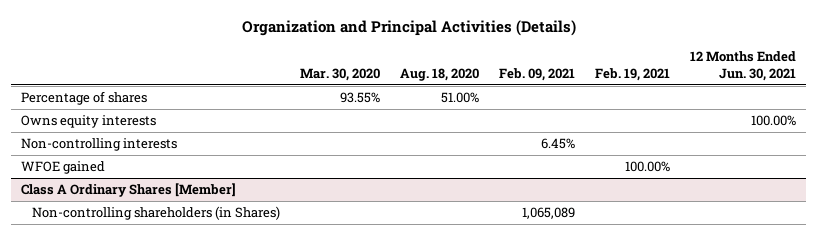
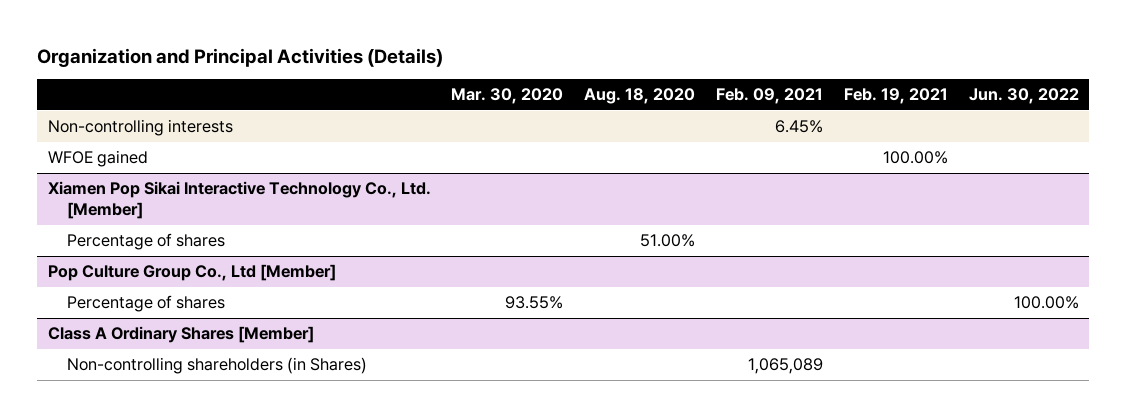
[689,51,796,81] 12 Months Ended Jun. 30, 2021 -> none
none -> [968,88,1079,105] Jun. 30, 2022
[21,91,148,106] Percentage of shares -> none
[21,115,157,129] Owns equity interests -> none
none -> [47,181,431,220] Xiamen Pop Sikai Interactive Technology Co., Ltd. [Member]
none -> [67,233,226,251] Percentage of shares
none -> [47,264,336,282] Pop Culture Group Co., Ltd [Member]
none -> [67,295,226,313] Percentage of shares

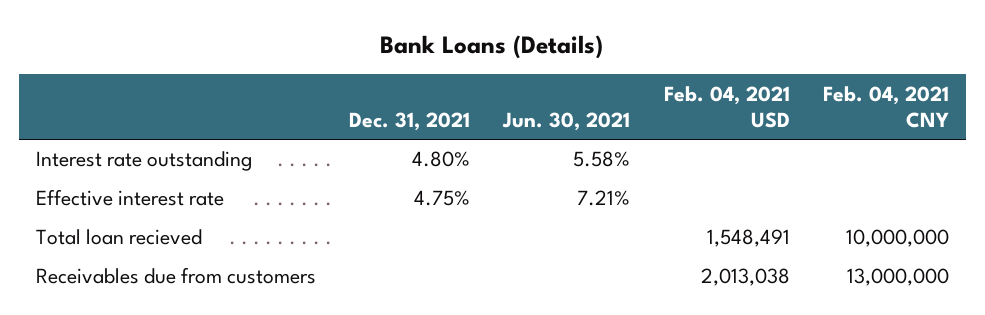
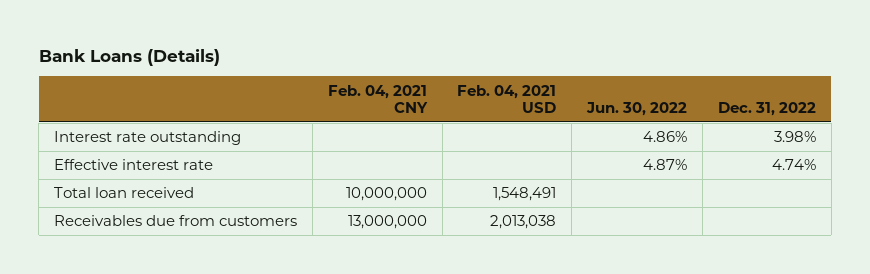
[349,111,471,131] Dec. 31, 2021 -> none
[502,111,631,131] Jun. 30, 2021 -> none
none -> [586,102,688,117] Jun. 30, 2022
none -> [717,102,816,117] Dec. 31, 2022
[35,229,202,246] Total loan recieved -> [53,187,194,199] Total loan received

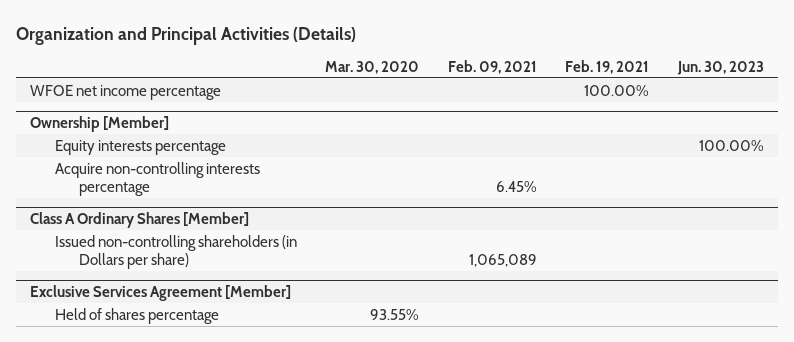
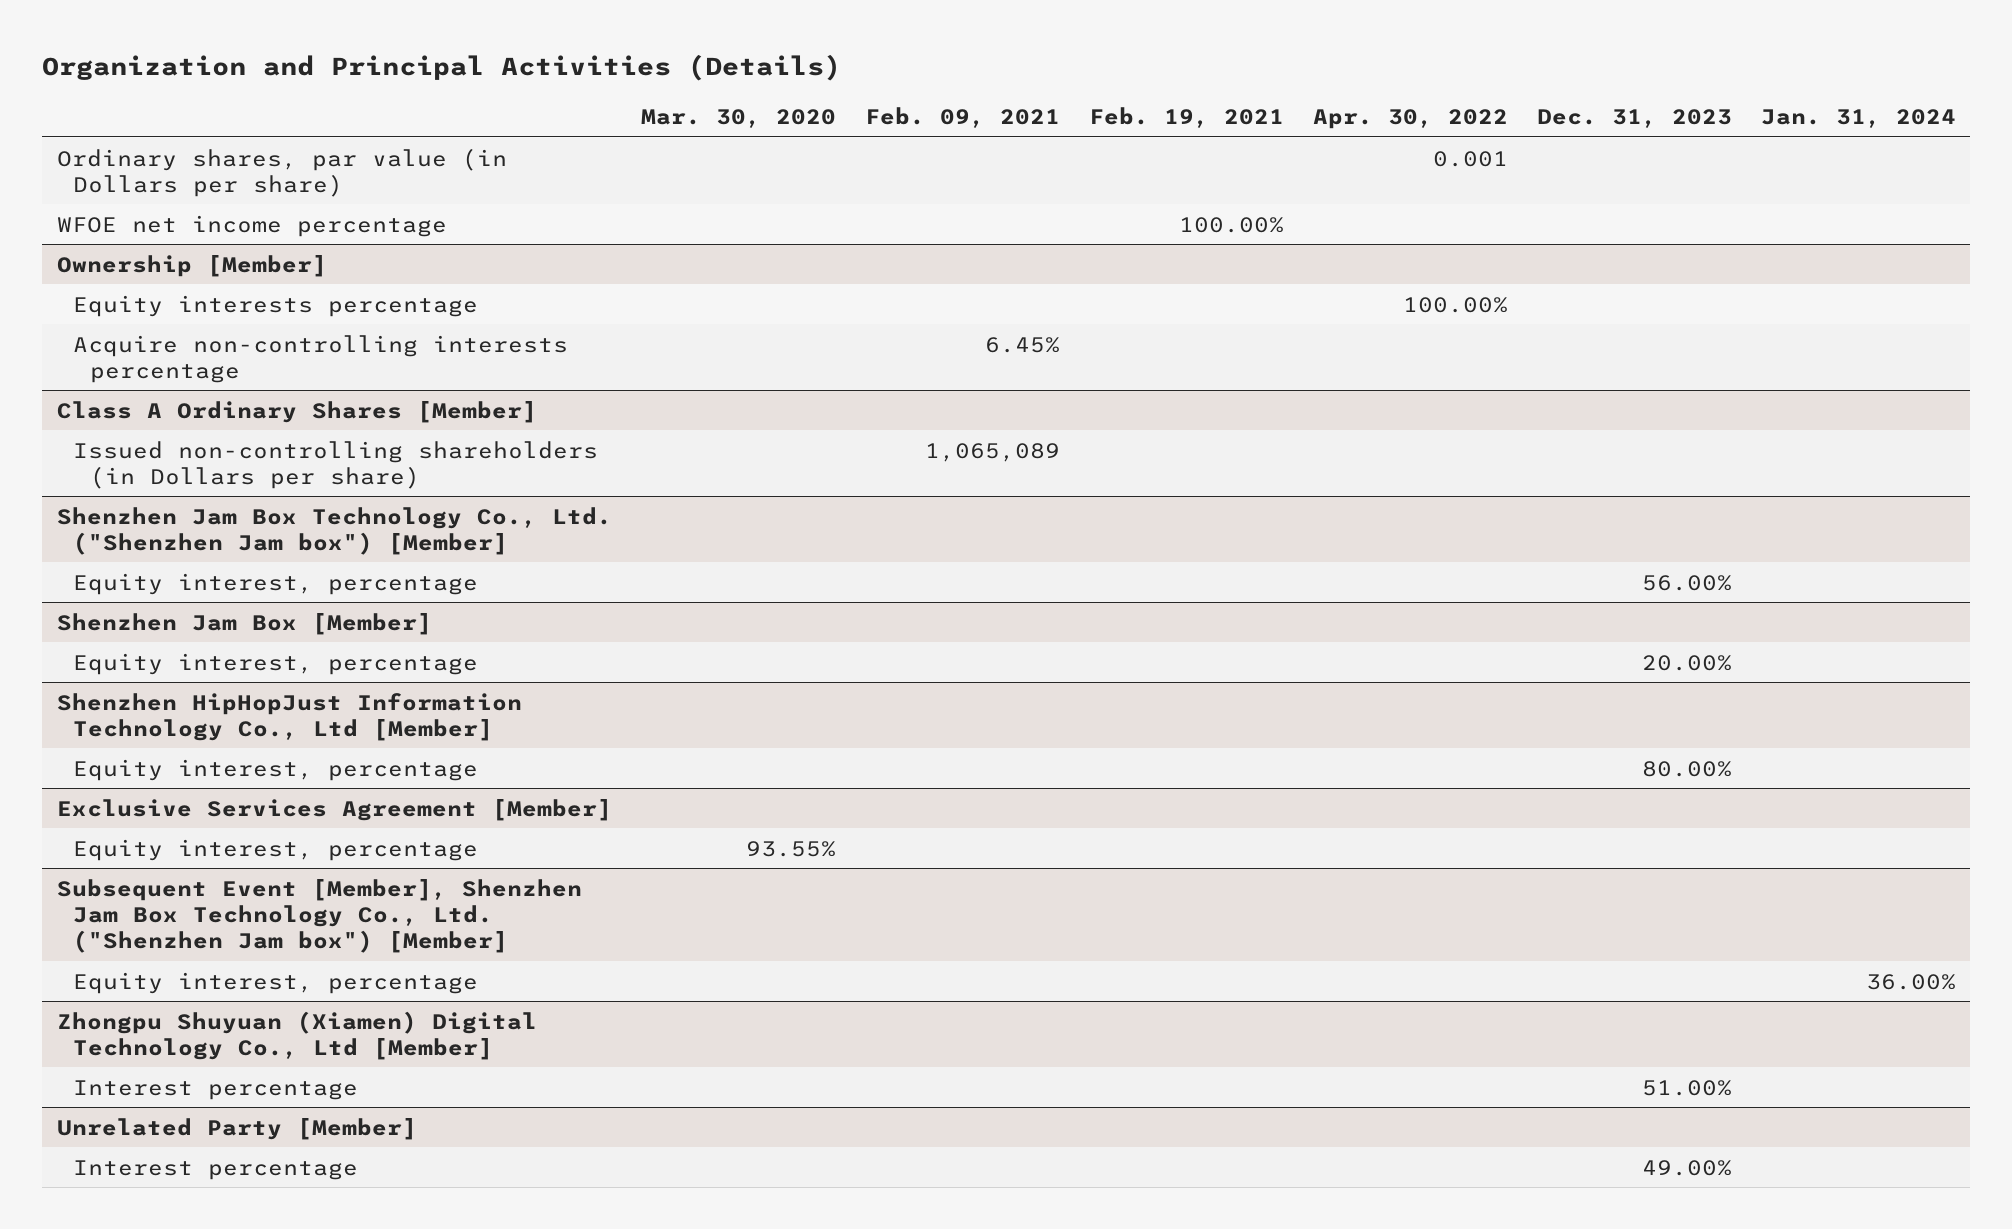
[676,60,764,75] Jun. 30, 2023 -> none
none -> [1312,108,1508,129] Apr. 30, 2022
none -> [1536,108,1732,128] Dec. 31, 2023
none -> [1760,108,1956,128] Jan. 31, 2024
none -> [56,147,507,197] Ordinary shares, par value (in Dollars per share)
none -> [56,506,612,555] Shenzhen Jam Box Technology Co., Ltd. ("Shenzhen Jam box") [Member]
none -> [73,572,479,595] Equity interest, percentage
none -> [56,612,432,635] Shenzhen Jam Box [Member]
none -> [73,652,479,675] Equity interest, percentage
none -> [56,692,522,741] Shenzhen HipHopJust Information Technology Co., Ltd [Member]
none -> [73,758,479,781] Equity interest, percentage
[54,307,219,324] Held of shares percentage -> [73,838,479,861] Equity interest, percentage
none -> [56,878,582,953] Subsequent Event [Member], Shenzhen Jam Box Technology Co., Ltd. ("Shenzhen Jam box") [Member]
none -> [73,971,479,994] Equity interest, percentage
none -> [56,1010,537,1060] Zhongpu Shuyuan (Xiamen) Digital Technology Co., Ltd [Member]
none -> [73,1079,359,1100] Interest percentage
none -> [56,1117,417,1140] Unrelated Party [Member]
none -> [73,1159,359,1180] Interest percentage

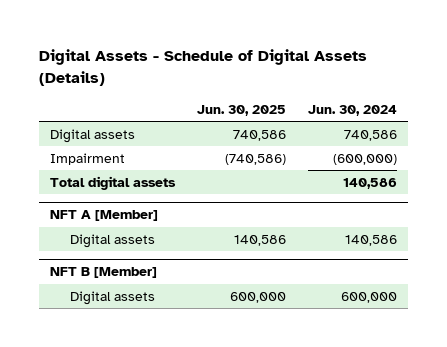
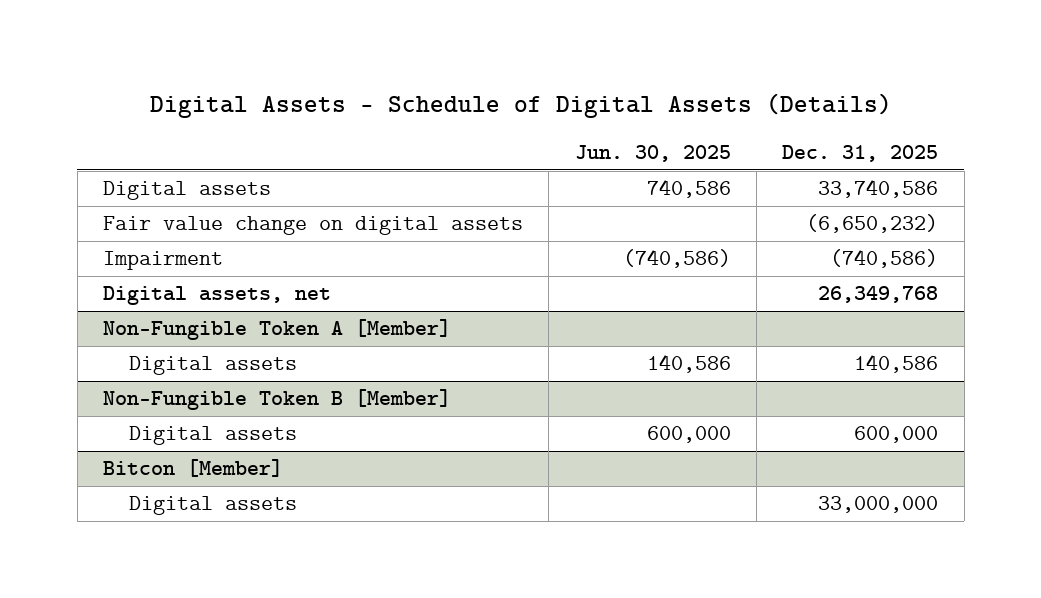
[308,104,398,116] Jun. 30, 2024 -> none
none -> [782,144,939,162] Dec. 31, 2025
none -> [103,216,524,236] Fair value change on digital assets
[50,175,177,190] Total digital assets -> [103,286,332,306] Digital assets, net
[50,210,159,222] NFT A [Member] -> [103,319,452,341] Non-Fungible Token A [Member]
[50,267,158,279] NFT B [Member] -> [103,389,452,411] Non-Fungible Token B [Member]
none -> [103,459,284,478] Bitcon [Member]
none -> [128,496,297,516] Digital assets

